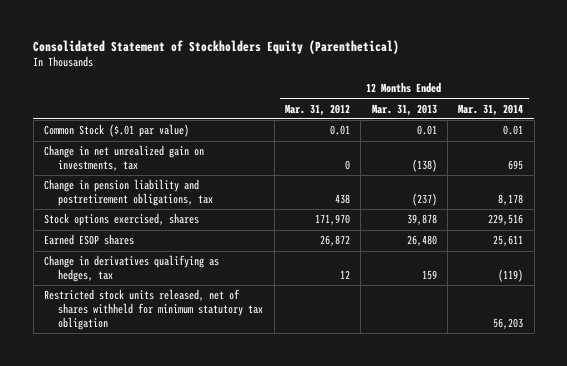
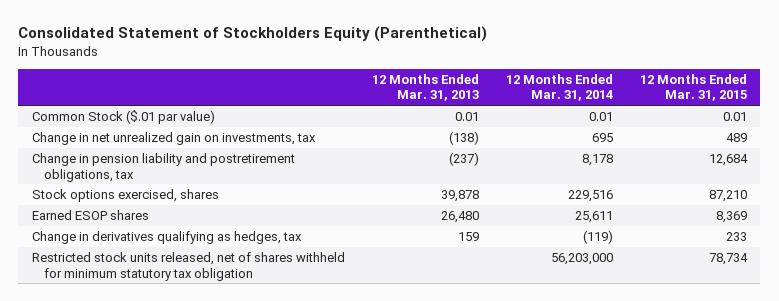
[284,103,350,116] Mar. 31, 2012 -> none
none -> [639,73,747,102] 12 Months Ended Mar. 31, 2015
[493,317,524,329] 56,203 -> [550,252,613,265] 56,203,000

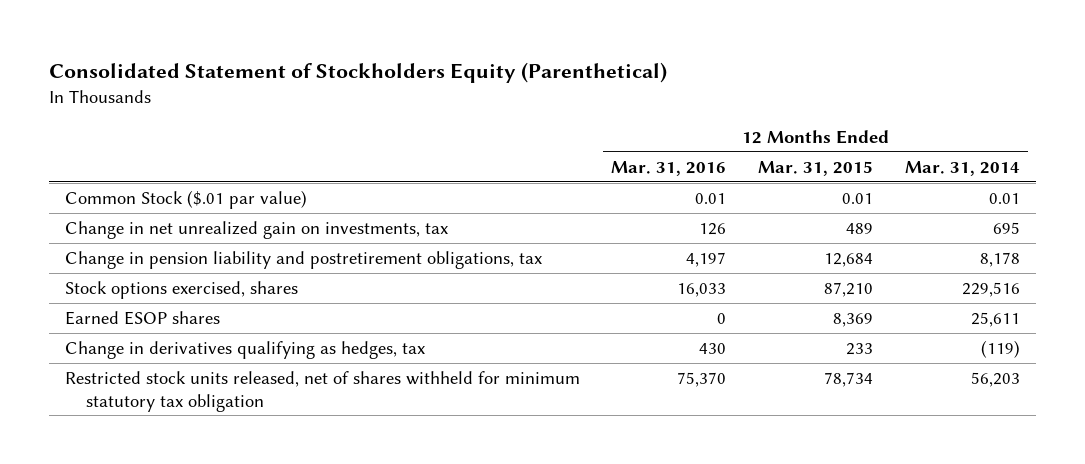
[371,73,479,102] 12 Months Ended Mar. 31, 2013 -> none
none -> [611,160,727,176] Mar. 31, 2016
[550,252,613,265] 56,203,000 -> [971,372,1021,388] 56,203

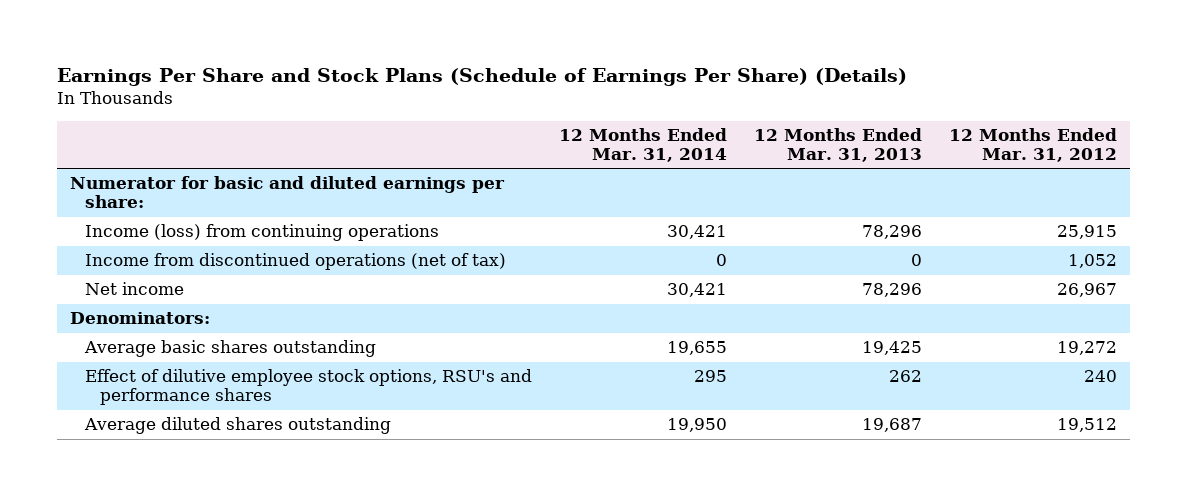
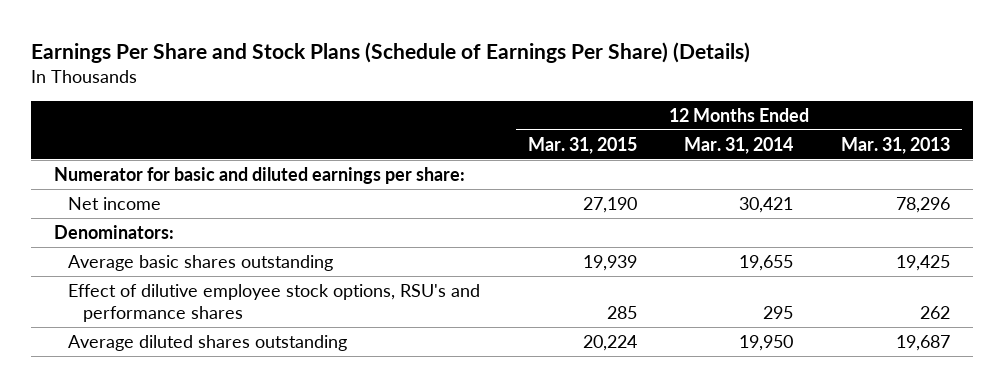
[948,127,1117,162] 12 Months Ended Mar. 31, 2012 -> none
none -> [527,136,637,154] Mar. 31, 2015
[85,224,440,242] Income (loss) from continuing operations -> none
[85,253,507,271] Income from discontinued operations (net of tax) -> none

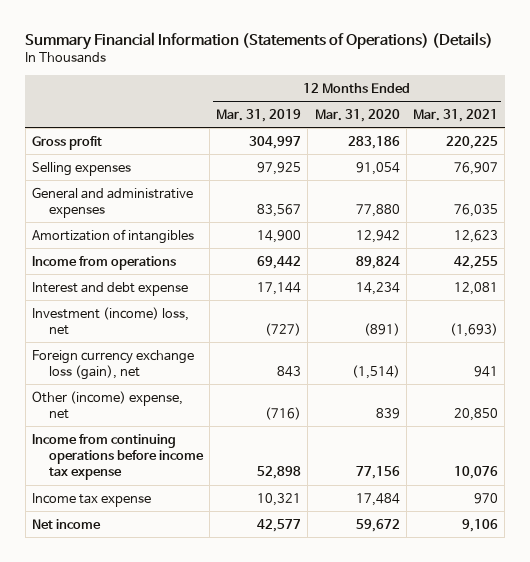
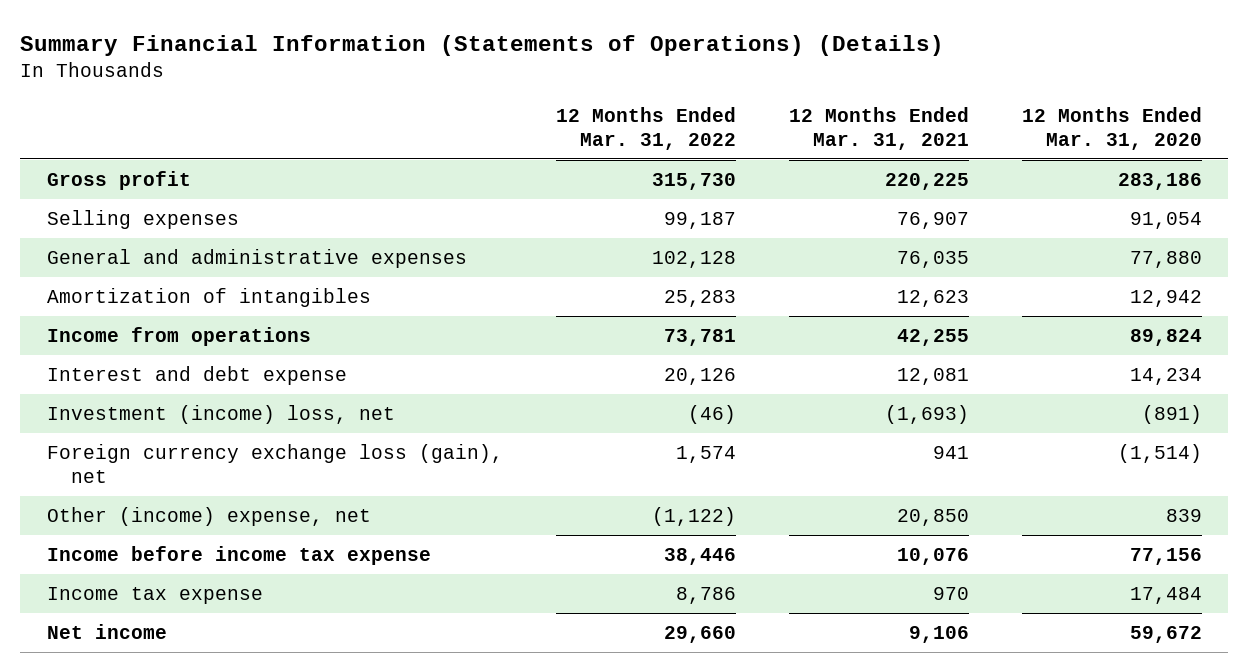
[216,108,302,122] Mar. 31, 2019 -> none
none -> [555,107,736,150] 12 Months Ended Mar. 31, 2022
[31,433,204,481] Income from continuing operations before income tax expense -> [46,545,431,565] Income before income tax expense

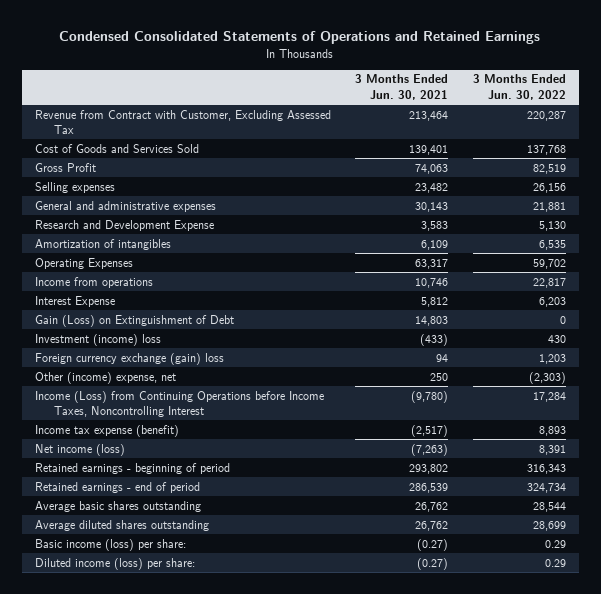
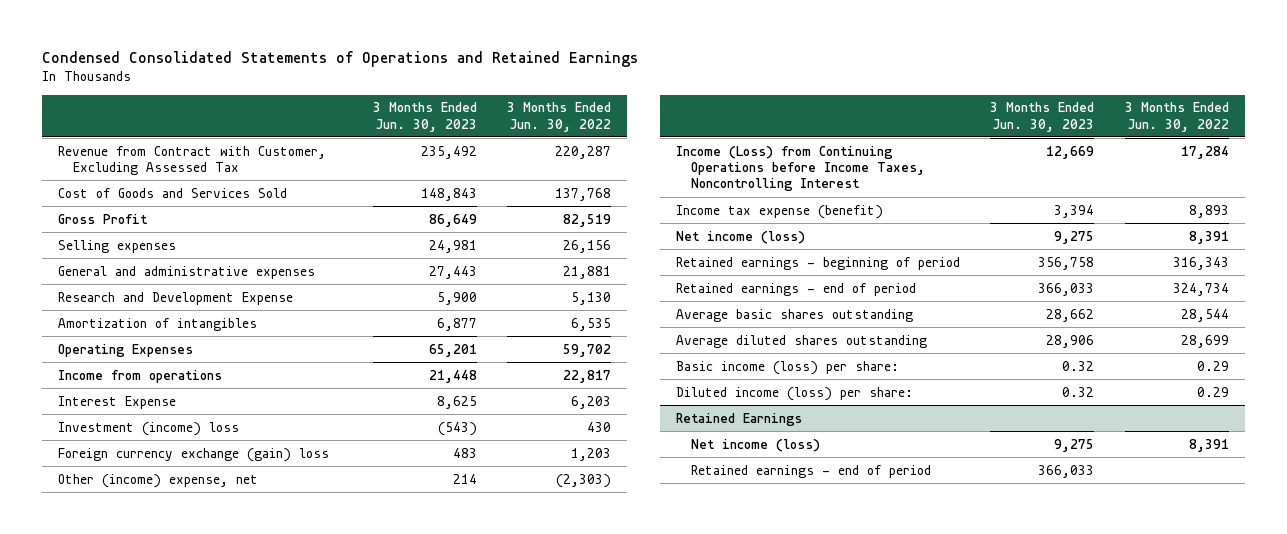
[355,74,449,101] 3 Months Ended Jun. 30, 2021 -> none
none -> [372,102,477,132] 3 Months Ended Jun. 30, 2023
[34,314,234,327] Gain (Loss) on Extinguishment of Debt -> none
none -> [675,412,802,426] Retained Earnings
none -> [691,438,821,452] Net income (loss)
none -> [691,464,932,478] Retained earnings - end of period

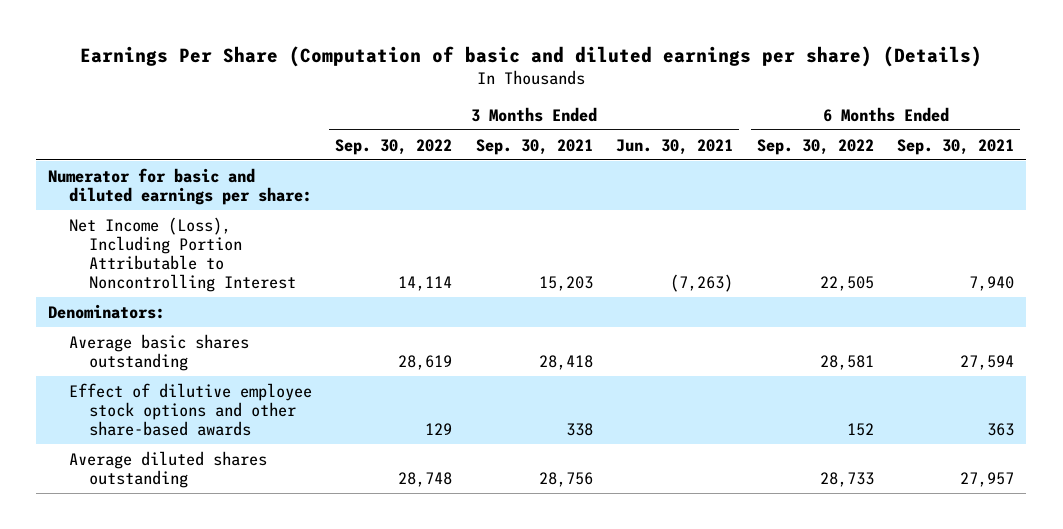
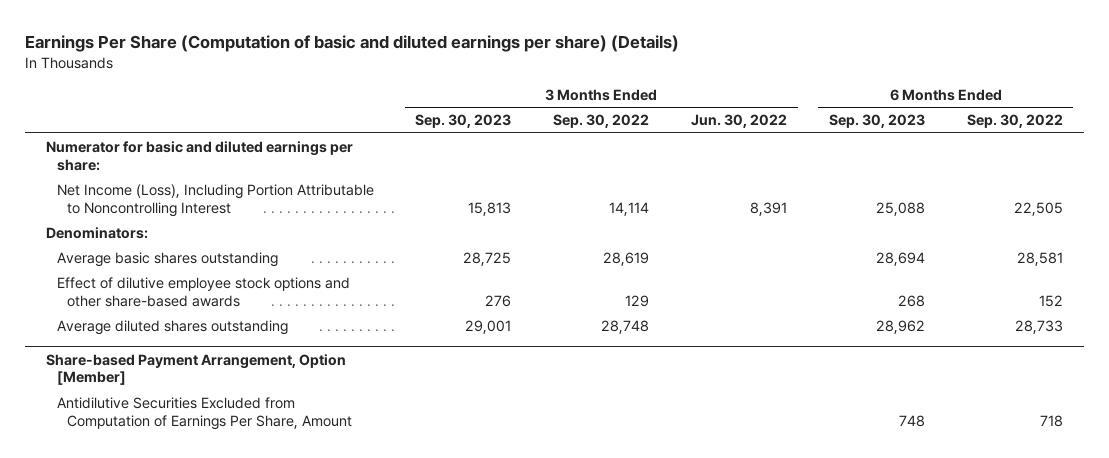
[475,138,593,155] Sep. 30, 2021 -> none
[616,138,734,155] Jun. 30, 2021 -> none
[897,138,1015,155] Sep. 30, 2021 -> none
none -> [415,114,512,129] Sep. 30, 2023
none -> [691,114,788,129] Jun. 30, 2022
none -> [828,114,925,129] Sep. 30, 2023
none -> [46,353,347,386] Share-based Payment Arrangement, Option [Member]
none -> [56,396,353,430] Antidilutive Securities Excluded from Computation of Earnings Per Share, Amount

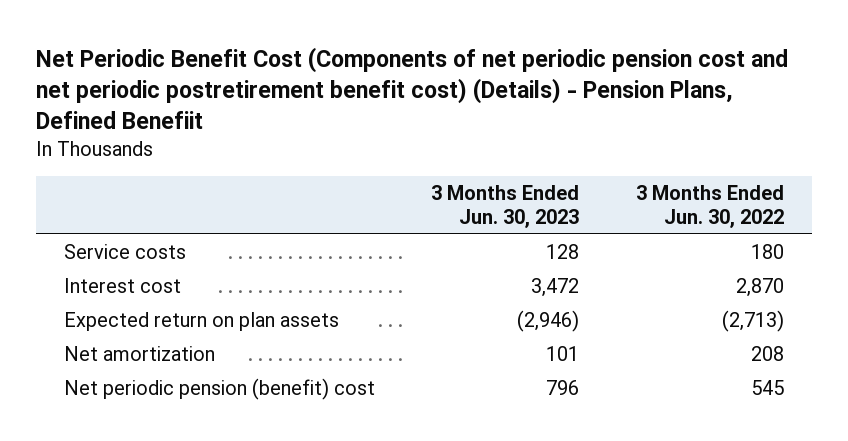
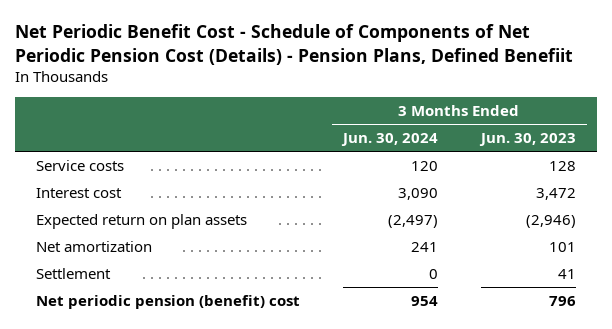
[35,46,788,129] Net Periodic Benefit Cost (Components of net periodic pension cost and net periodic postretirement benefit cost) (Details) - Pension Plans, Defined Benefiit -> [14,24,573,65] Net Periodic Benefit Cost - Schedule of Components of Net Periodic Pension Cost (Details) - Pension Plans, Defined Benefiit
[635,184,784,229] 3 Months Ended Jun. 30, 2022 -> none
none -> [341,133,439,147] Jun. 30, 2024
none -> [36,267,112,279] Settlement

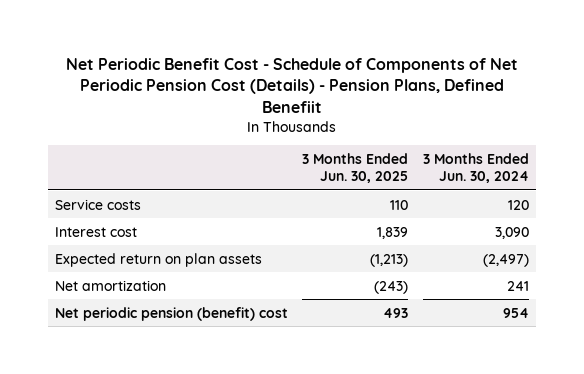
[478,133,576,147] Jun. 30, 2023 -> none
none -> [302,152,409,184] 3 Months Ended Jun. 30, 2025
[36,267,112,279] Settlement -> none

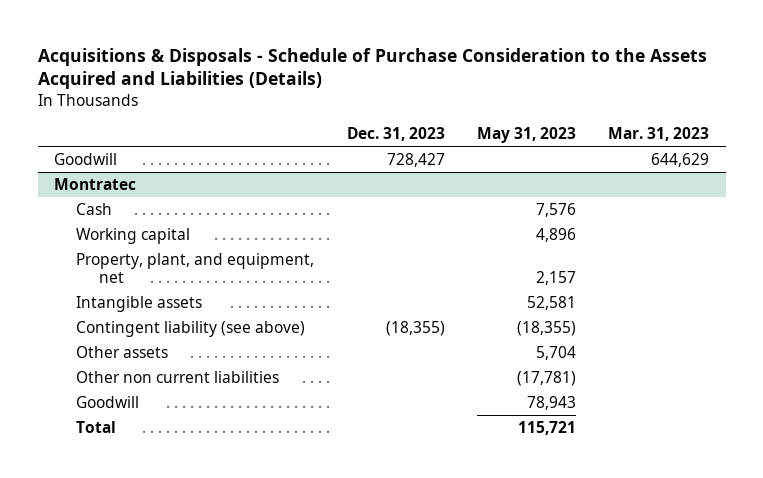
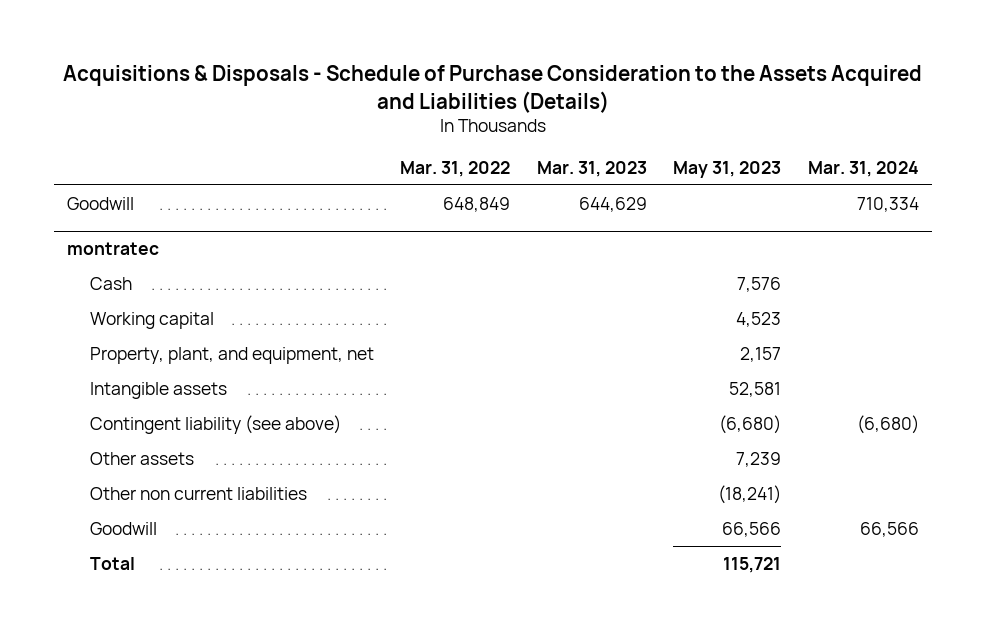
[346,127,445,142] Dec. 31, 2023 -> none
none -> [400,160,511,177] Mar. 31, 2022
none -> [807,160,919,177] Mar. 31, 2024
[53,177,136,190] Montratec -> [66,242,159,256] montratec
[536,227,577,242] 4,896 -> [736,311,782,327] 4,523
[517,320,577,336] (18,355) -> [719,414,782,434] (6,680)
[536,345,577,360] 5,704 -> [736,451,782,467] 7,239
[517,370,577,386] (17,781) -> [718,484,782,504] (18,241)
[527,395,577,410] 78,943 -> [722,521,782,537] 66,566

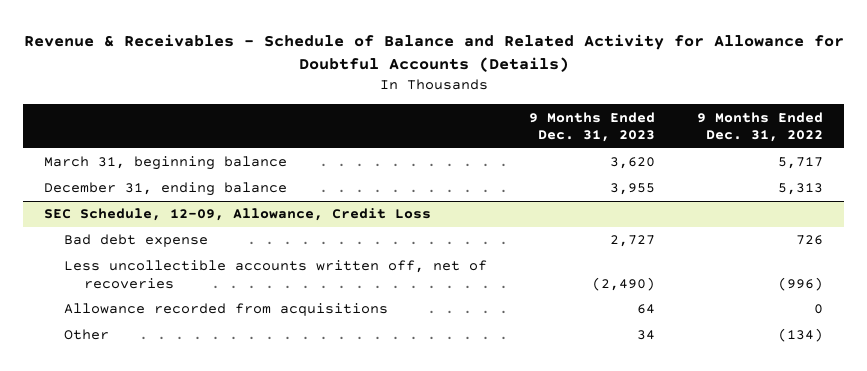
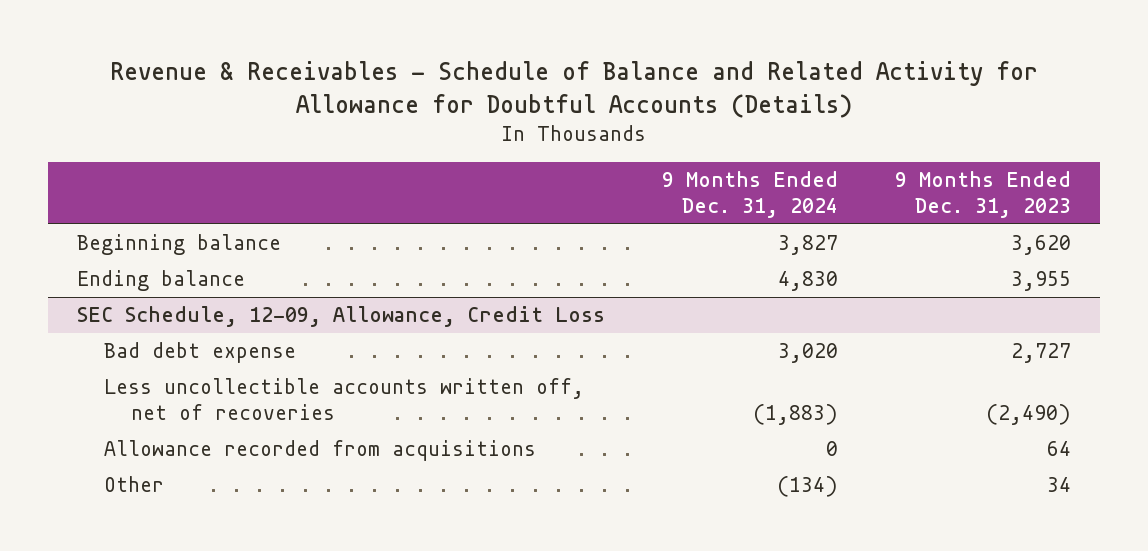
[697,111,824,143] 9 Months Ended Dec. 31, 2022 -> none
none -> [661,170,838,219] 9 Months Ended Dec. 31, 2024
[44,156,288,171] March 31, beginning balance -> [76,234,281,256] Beginning balance
[44,182,288,197] December 31, ending balance -> [76,270,245,292] Ending balance

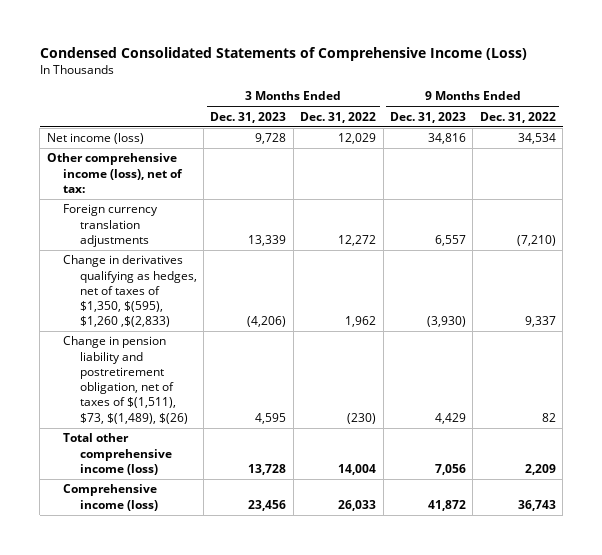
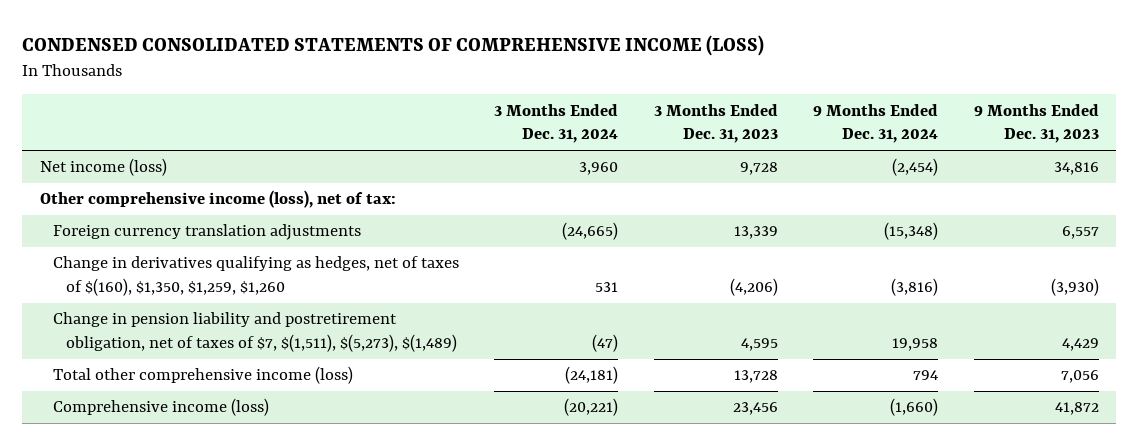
[39,47,527,62] Condensed Consolidated Statements of Comprehensive Income (Loss) -> [22,34,765,56] CONDENSED CONSOLIDATED STATEMENTS OF COMPREHENSIVE INCOME (LOSS)
[300,111,377,123] Dec. 31, 2022 -> none
[479,111,556,123] Dec. 31, 2022 -> none
none -> [494,103,619,144] 3 Months Ended Dec. 31, 2024
none -> [813,103,939,144] 9 Months Ended Dec. 31, 2024
[63,255,197,328] Change in derivatives qualifying as hedges, net of taxes of $1,350, $(595), $1,260 ,$(2,833) -> [52,256,459,296] Change in derivatives qualifying as hedges, net of taxes of $(160), $1,350, $1,259, $1,260
[63,336,188,424] Change in pension liability and postretirement obligation, net of taxes of $(1,511), $73, $(1,489), $(26) -> [52,312,458,352] Change in pension liability and postretirement obligation, net of taxes of $7, $(1,511), $(5,273), $(1,489)

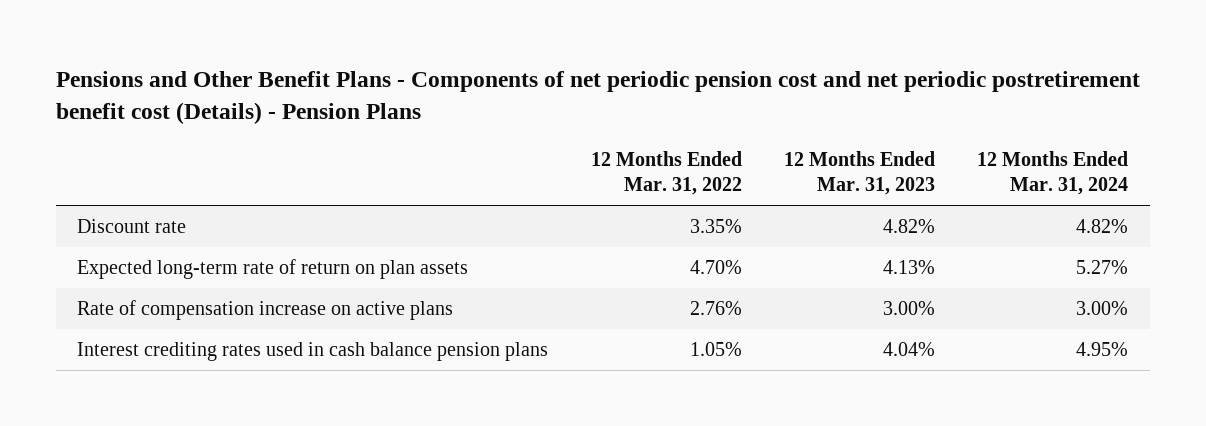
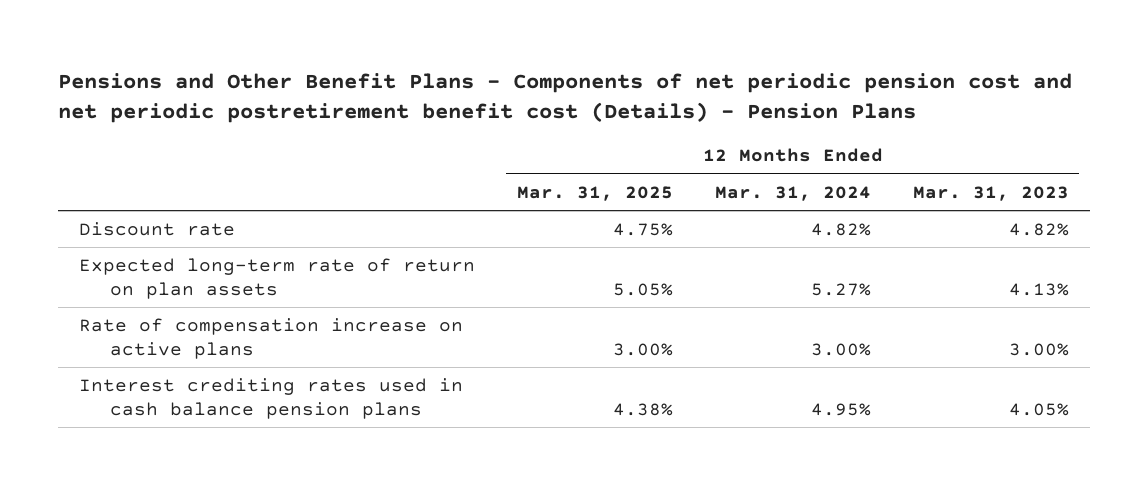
[590,151,742,196] 12 Months Ended Mar. 31, 2022 -> none
none -> [516,185,673,201] Mar. 31, 2025
[882,342,935,357] 4.04% -> [1008,403,1069,417] 4.05%

